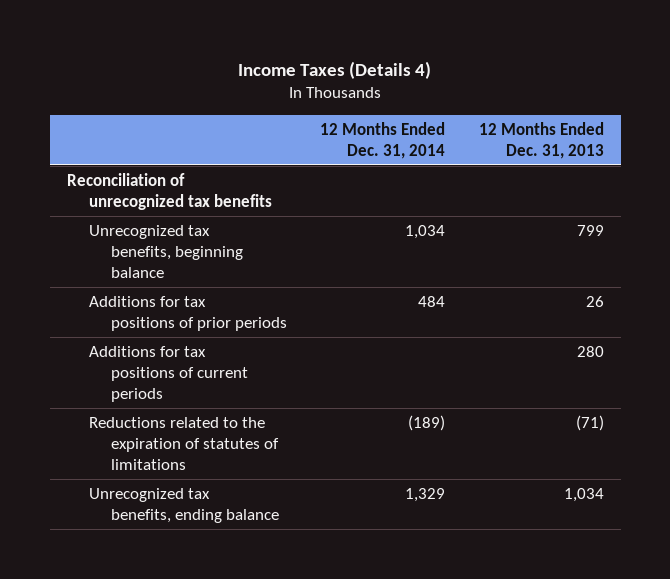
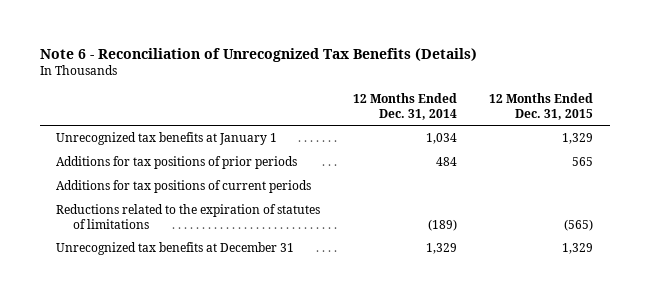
[238,60,432,79] Income Taxes (Details 4) -> [40,47,478,62] Note 6 - Reconciliation of Unrecognized Tax Benefits (Details)
[478,121,604,159] 12 Months Ended Dec. 31, 2013 -> none
none -> [489,93,594,120] 12 Months Ended Dec. 31, 2015
[66,172,272,210] Reconciliation of unrecognized tax benefits -> none
[88,224,243,278] Unrecognized tax benefits, beginning balance -> [56,132,278,146] Unrecognized tax benefits at January 1
[88,487,279,523] Unrecognized tax benefits, ending balance -> [56,242,295,256] Unrecognized tax benefits at December 31

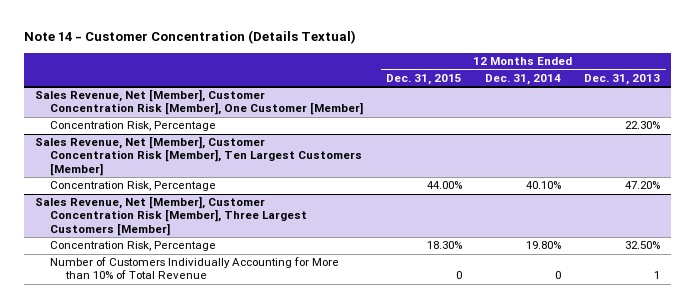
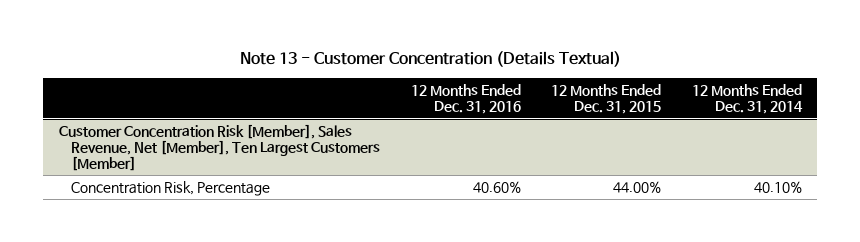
[23,30,356,45] Note 14 - Customer Concentration (Details Textual) -> [240,51,622,68] Note 13 - Customer Concentration (Details Textual)
[584,73,661,85] Dec. 31, 2013 -> none
none -> [410,83,521,114] 12 Months Ended Dec. 31, 2016
[35,89,364,116] Sales Revenue, Net [Member], Customer Concentration Risk [Member], One Customer [Member] -> none
[50,121,217,132] Concentration Risk, Percentage -> none
[35,136,363,176] Sales Revenue, Net [Member], Customer Concentration Risk [Member], Ten Largest Customers [Member] -> [58,123,381,172] Customer Concentration Risk [Member], Sales Revenue, Net [Member], Ten Largest Customers [Member]
[35,196,308,236] Sales Revenue, Net [Member], Customer Concentration Risk [Member], Three Largest Customers [Member] -> none
[50,241,217,252] Concentration Risk, Percentage -> none
[50,257,340,280] Number of Customers Individually Accounting for More than 10% of Total Revenue -> none

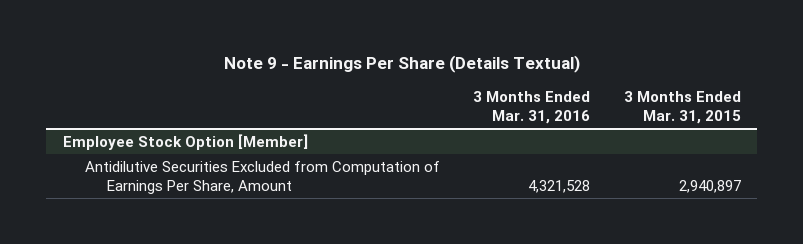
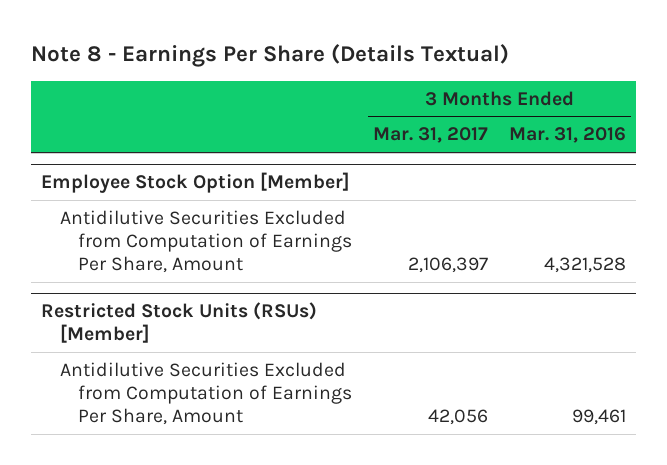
[223,55,580,74] Note 9 - Earnings Per Share (Details Textual) -> [31,44,510,68] Note 8 - Earnings Per Share (Details Textual)
[623,90,741,124] 3 Months Ended Mar. 31, 2015 -> none
none -> [373,127,489,144] Mar. 31, 2017
none -> [41,302,318,344] Restricted Stock Units (RSUs) [Member]
none -> [59,361,353,425] Antidilutive Securities Excluded from Computation of Earnings Per Share, Amount

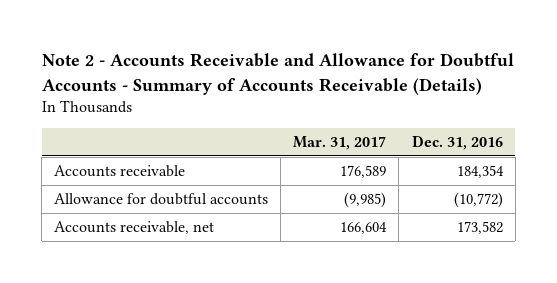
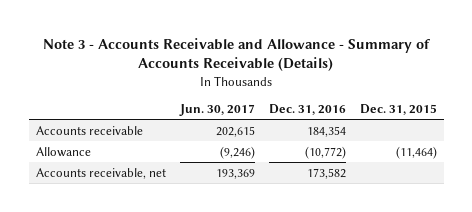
[41,53,514,95] Note 2 - Accounts Receivable and Allowance for Doubtful Accounts - Summary of Accounts Receivable (Details) -> [43,37,432,72] Note 3 - Accounts Receivable and Allowance - Summary of Accounts Receivable (Details)
[293,135,387,150] Mar. 31, 2017 -> none
none -> [178,103,255,116] Jun. 30, 2017
none -> [359,103,437,115] Dec. 31, 2015
[54,193,269,206] Allowance for doubtful accounts -> [35,146,91,157] Allowance

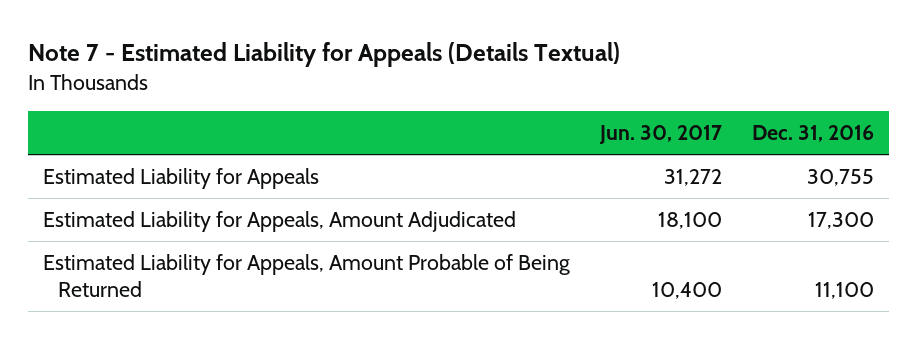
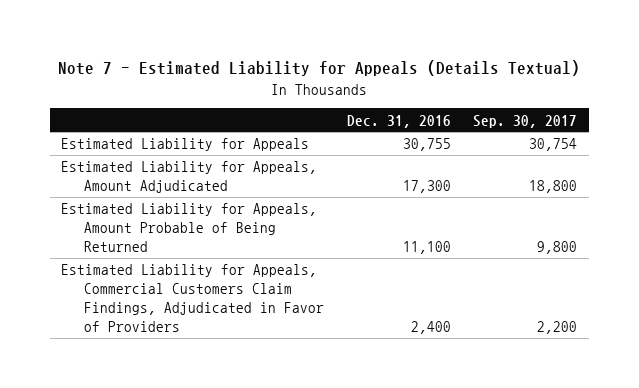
[599,125,723,145] Jun. 30, 2017 -> none
none -> [473,114,578,128] Sep. 30, 2017
none -> [61,264,325,333] Estimated Liability for Appeals, Commercial Customers Claim Findings, Adjudicated in Favor of Providers

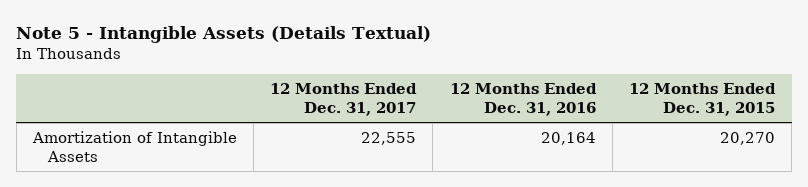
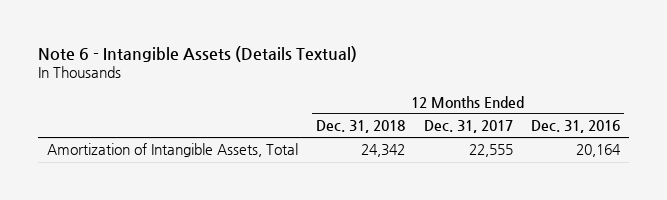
[16,26,432,44] Note 5 - Intangible Assets (Details Textual) -> [37,45,357,62] Note 6 - Intangible Assets (Details Textual)
[628,83,776,116] 12 Months Ended Dec. 31, 2015 -> none
none -> [316,120,406,134] Dec. 31, 2018
[31,131,237,162] Amortization of Intangible Assets -> [47,143,299,158] Amortization of Intangible Assets, Total

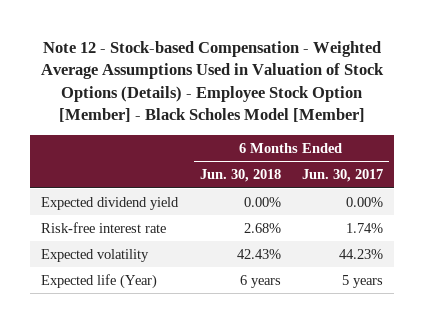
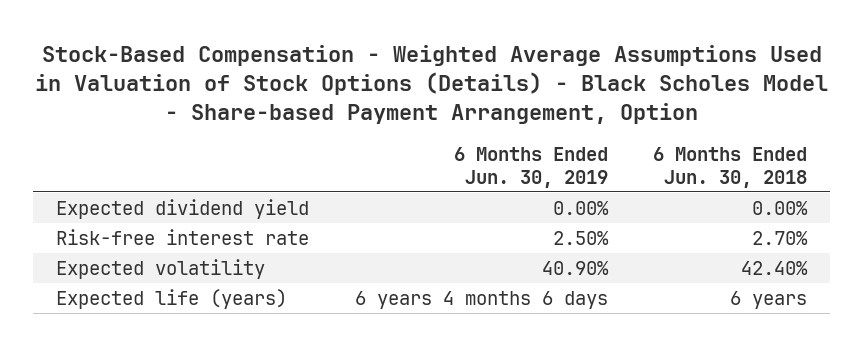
[41,40,385,123] Note 12 - Stock-based Compensation - Weighted Average Assumptions Used in Valuation of Stock Options (Details) - Employee Stock Option [Member] - Black Scholes Model [Member] -> [34,45,828,125] Stock-Based Compensation - Weighted Average Assumptions Used in Valuation of Stock Options (Details) - Black Scholes Model - Share-based Payment Arrangement, Option
[302,169,384,183] Jun. 30, 2017 -> none
none -> [453,146,608,188] 6 Months Ended Jun. 30, 2019
[243,222,281,233] 2.68% -> [752,230,809,245] 2.70%
[236,248,281,259] 42.43% -> [741,260,809,275] 42.40%
[40,273,157,289] Expected life (Year) -> [55,288,287,309] Expected life (years)

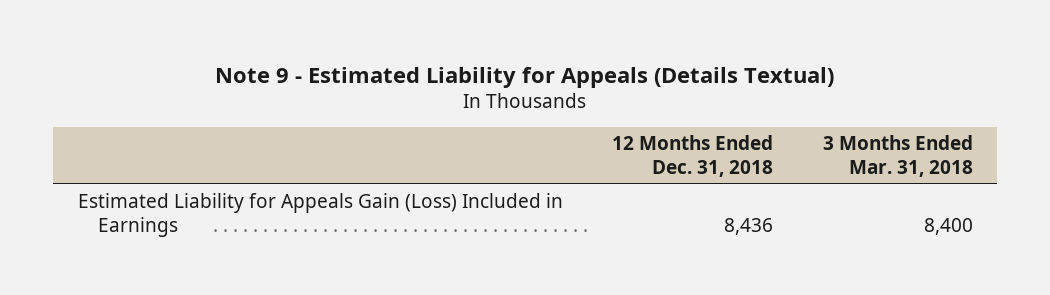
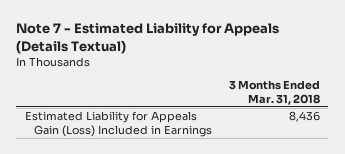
[215,66,835,88] Note 9 - Estimated Liability for Appeals (Details Textual) -> [16,23,280,54] Note 7 - Estimated Liability for Appeals (Details Textual)
[612,135,774,178] 12 Months Ended Dec. 31, 2018 -> none
[923,218,973,236] 8,400 -> [288,111,320,123] 8,436

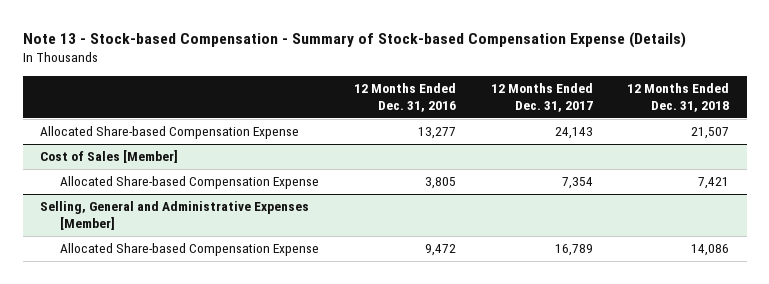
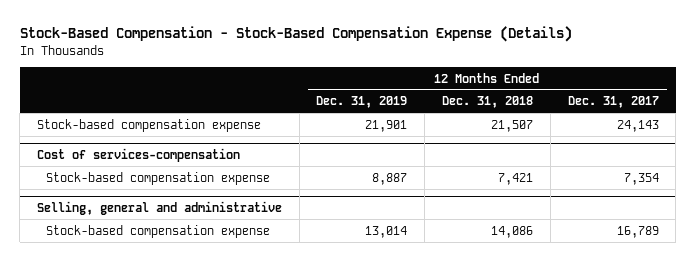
[22,31,686,48] Note 13 - Stock-based Compensation - Summary of Stock-based Compensation Expense (Details) -> [19,26,572,43] Stock-Based Compensation - Stock-Based Compensation Expense (Details)
[353,83,456,112] 12 Months Ended Dec. 31, 2016 -> none
none -> [316,96,408,109] Dec. 31, 2019
[39,126,299,140] Allocated Share-based Compensation Expense -> [36,118,261,132] Stock-based compensation expense
[39,150,178,164] Cost of Sales [Member] -> [36,148,240,163] Cost of services-compensation
[60,176,320,190] Allocated Share-based Compensation Expense -> [45,171,270,185] Stock-based compensation expense
[39,201,309,231] Selling, General and Administrative Expenses [Member] -> [36,201,282,216] Selling, general and administrative
[60,243,320,257] Allocated Share-based Compensation Expense -> [45,224,270,238] Stock-based compensation expense

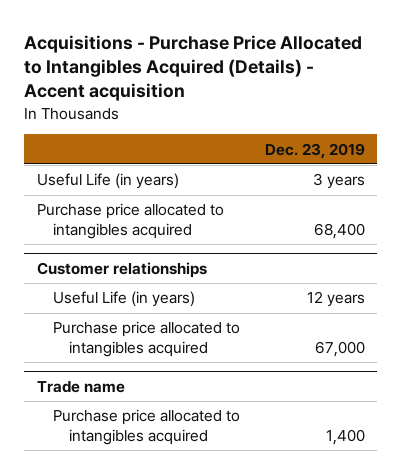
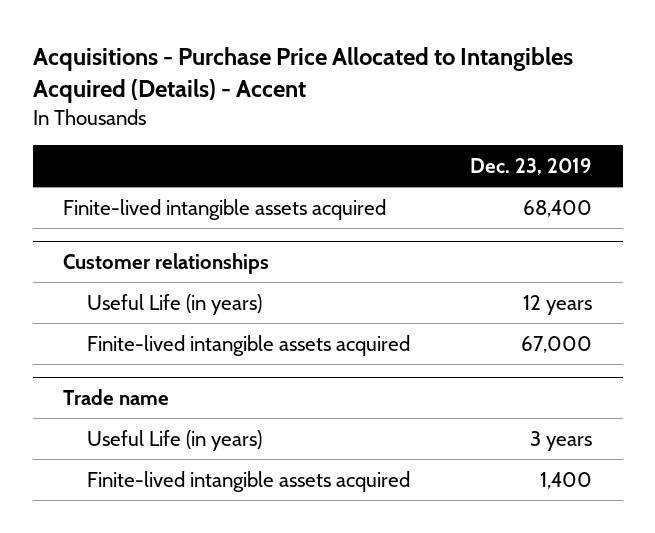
[24,34,363,102] Acquisitions - Purchase Price Allocated to Intangibles Acquired (Details) - Accent acquisition -> [32,46,573,103] Acquisitions - Purchase Price Allocated to Intangibles Acquired (Details) - Accent
[36,173,179,190] Useful Life (in years) -> none
[36,203,224,239] Purchase price allocated to intangibles acquired -> [62,198,386,220] Finite-lived intangible assets acquired
[53,321,241,357] Purchase price allocated to intangibles acquired -> [86,334,410,356] Finite-lived intangible assets acquired
none -> [86,429,262,451] Useful Life (in years)
[53,409,241,445] Purchase price allocated to intangibles acquired -> [86,470,410,492] Finite-lived intangible assets acquired

